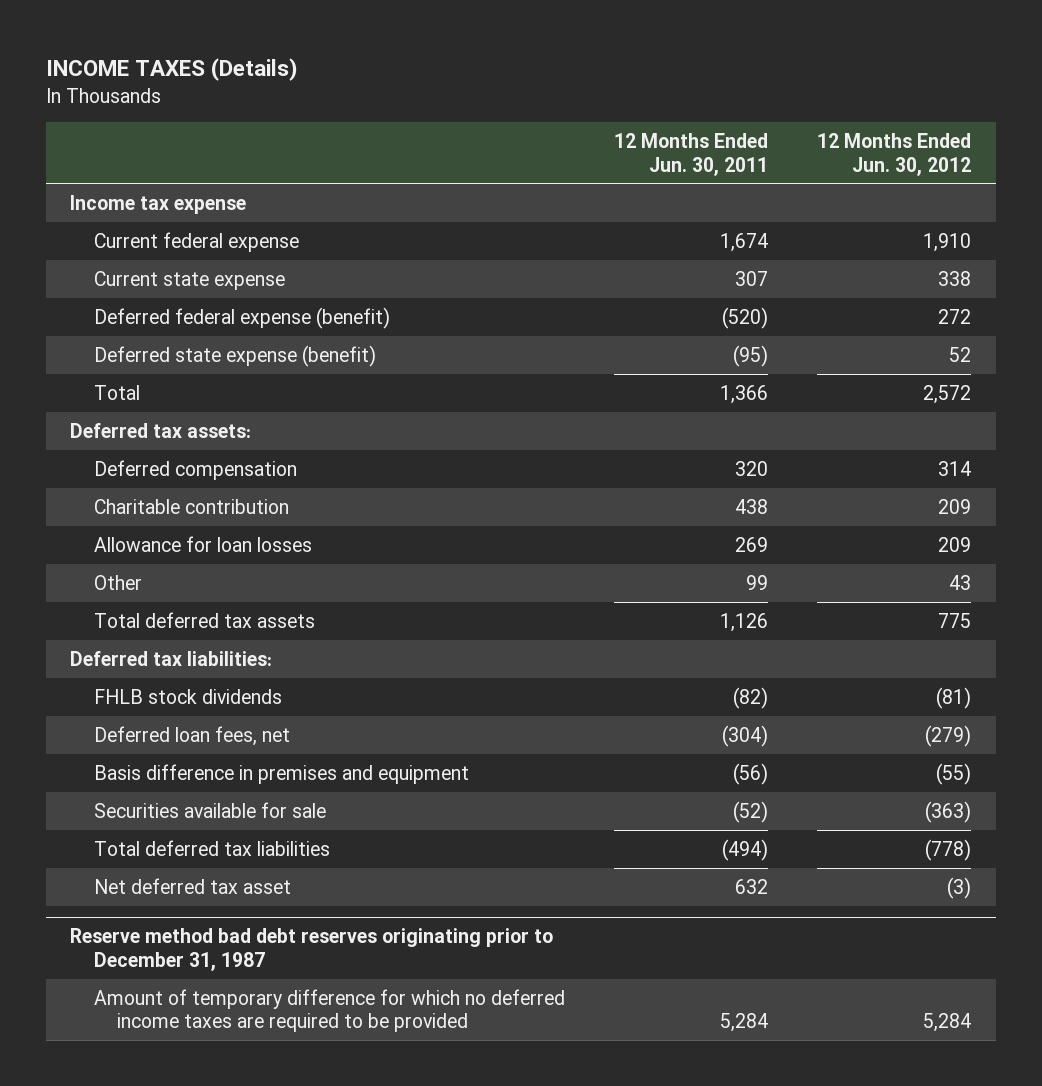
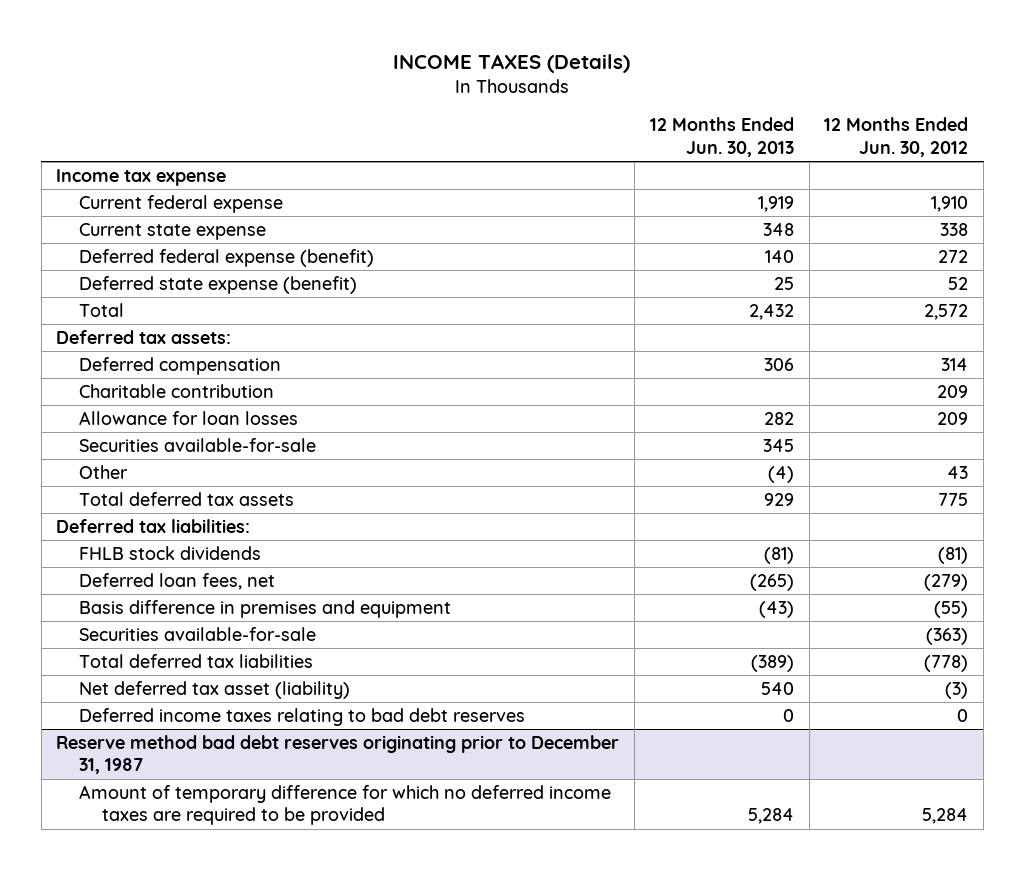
[614,133,769,176] 12 Months Ended Jun. 30, 2011 -> none
none -> [649,117,794,157] 12 Months Ended Jun. 30, 2013
none -> [79,437,317,452] Securities available-for-sale
[93,801,326,818] Securities available for sale -> [79,626,317,641] Securities available-for-sale
[93,877,291,894] Net deferred tax asset -> [79,680,351,699] Net deferred tax asset (liability)
none -> [79,707,526,726] Deferred income taxes relating to bad debt reserves

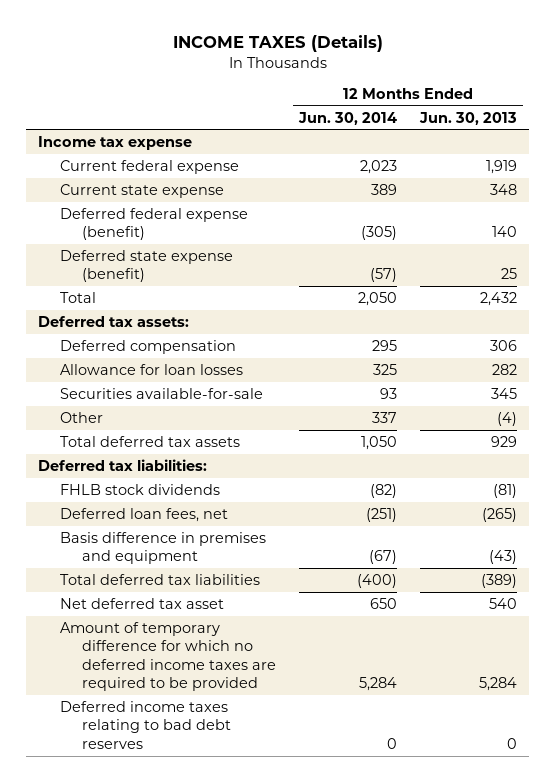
[824,117,969,157] 12 Months Ended Jun. 30, 2012 -> none
none -> [298,111,398,125] Jun. 30, 2014
[79,383,275,398] Charitable contribution -> none
[79,626,317,641] Securities available-for-sale -> none
[56,734,620,775] Reserve method bad debt reserves originating prior to December 31, 1987 -> none
[79,680,351,699] Net deferred tax asset (liability) -> [59,597,224,609] Net deferred tax asset
[79,707,526,726] Deferred income taxes relating to bad debt reserves -> [59,700,231,749] Deferred income taxes relating to bad debt reserves

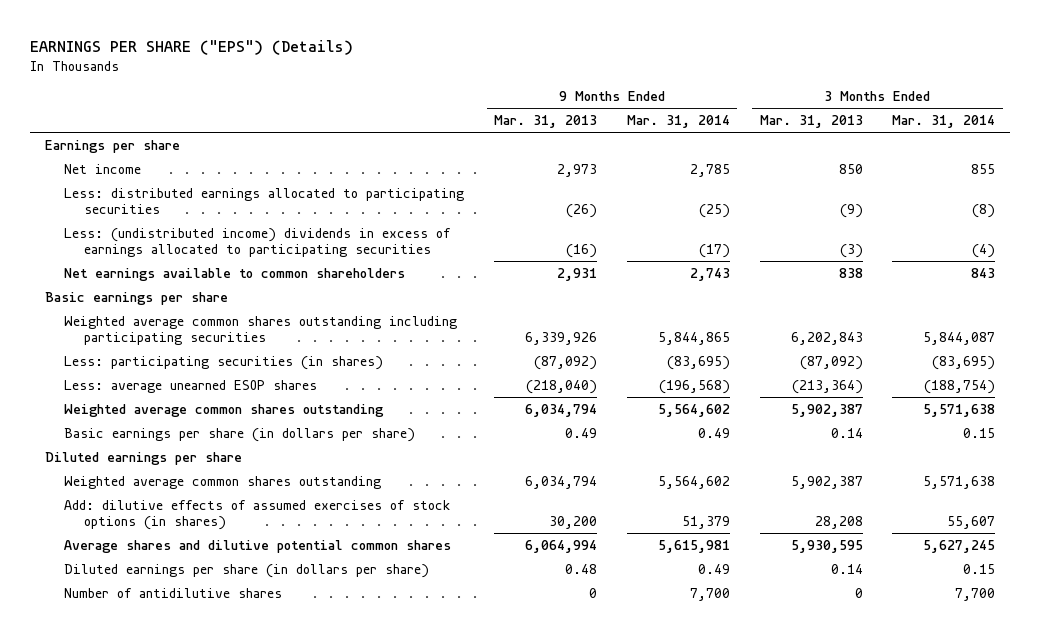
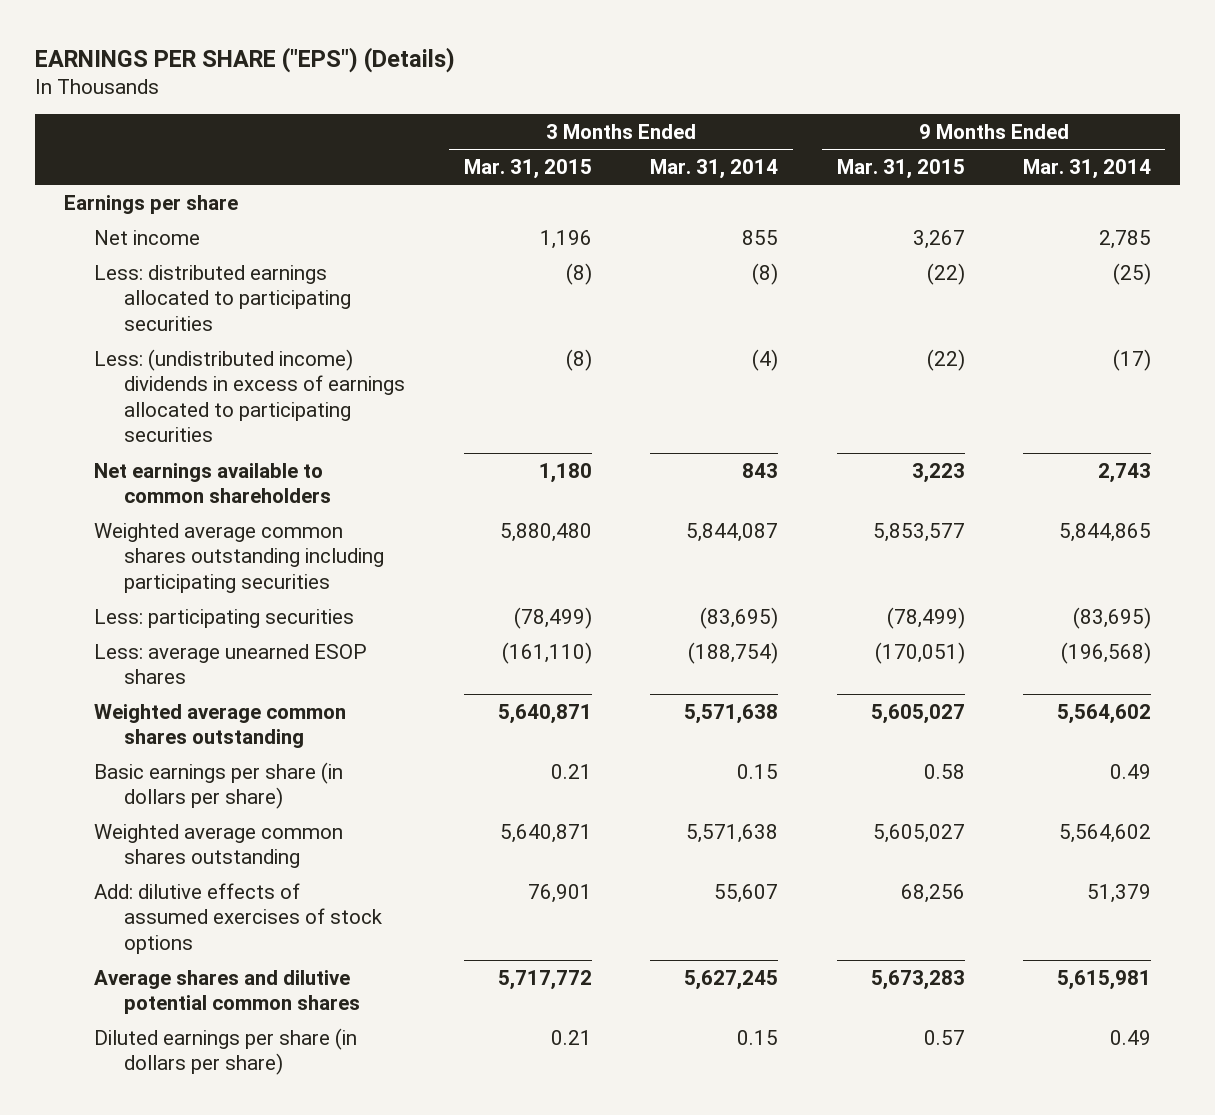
[494,115,598,129] Mar. 31, 2013 -> none
[759,115,863,129] Mar. 31, 2013 -> none
none -> [463,158,592,179] Mar. 31, 2015
none -> [836,158,965,179] Mar. 31, 2015
[45,291,229,305] Basic earnings per share -> none
[64,355,384,370] Less: participating securities (in shares) -> [94,608,355,628] Less: participating securities
[45,451,243,465] Diluted earnings per share -> none
[64,499,451,530] Add: dilutive effects of assumed exercises of stock options (in shares) -> [94,882,383,954] Add: dilutive effects of assumed exercises of stock options
[64,587,283,598] Number of antidilutive shares -> none

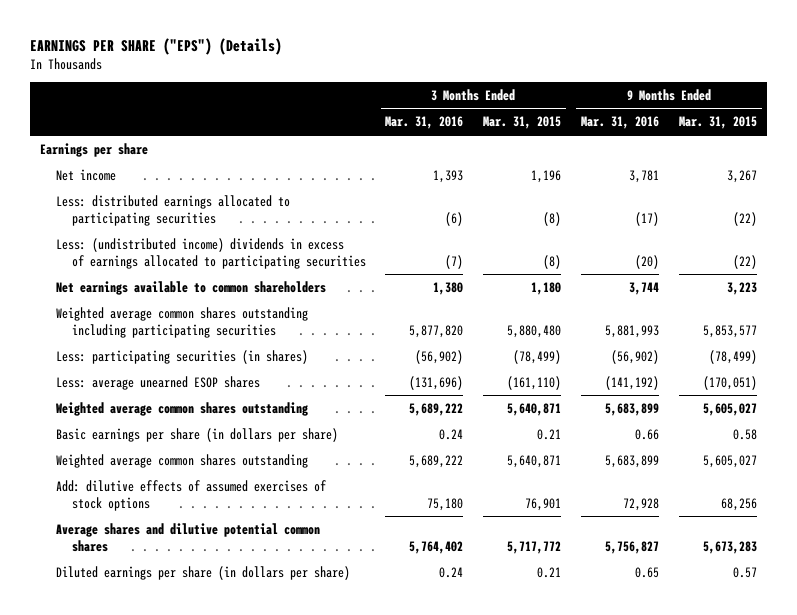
[650,158,779,179] Mar. 31, 2014 -> none
[1022,158,1151,179] Mar. 31, 2014 -> none
none -> [385,116,464,130] Mar. 31, 2016
none -> [581,116,660,130] Mar. 31, 2016
[94,608,355,628] Less: participating securities -> [55,349,308,364] Less: participating securities (in shares)

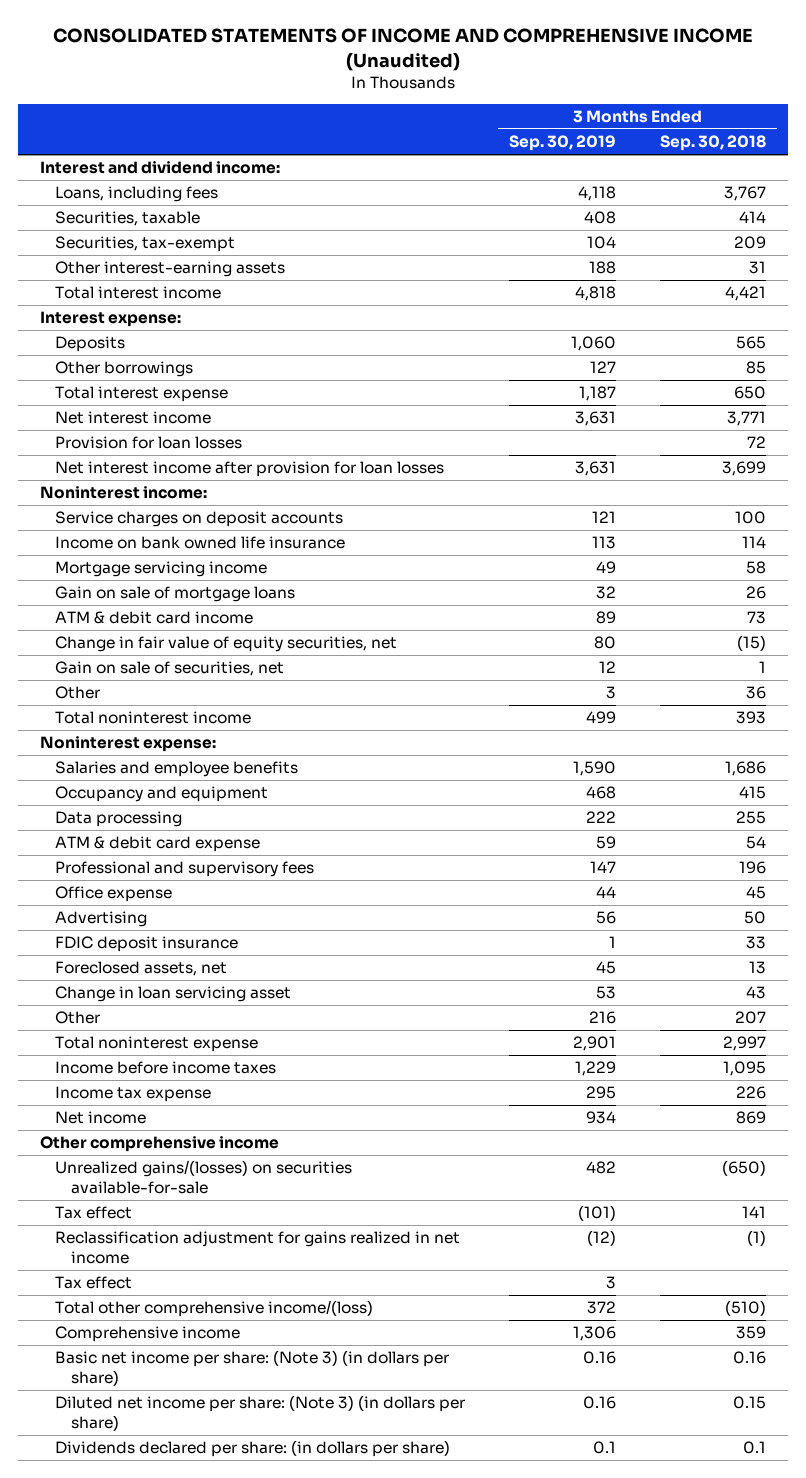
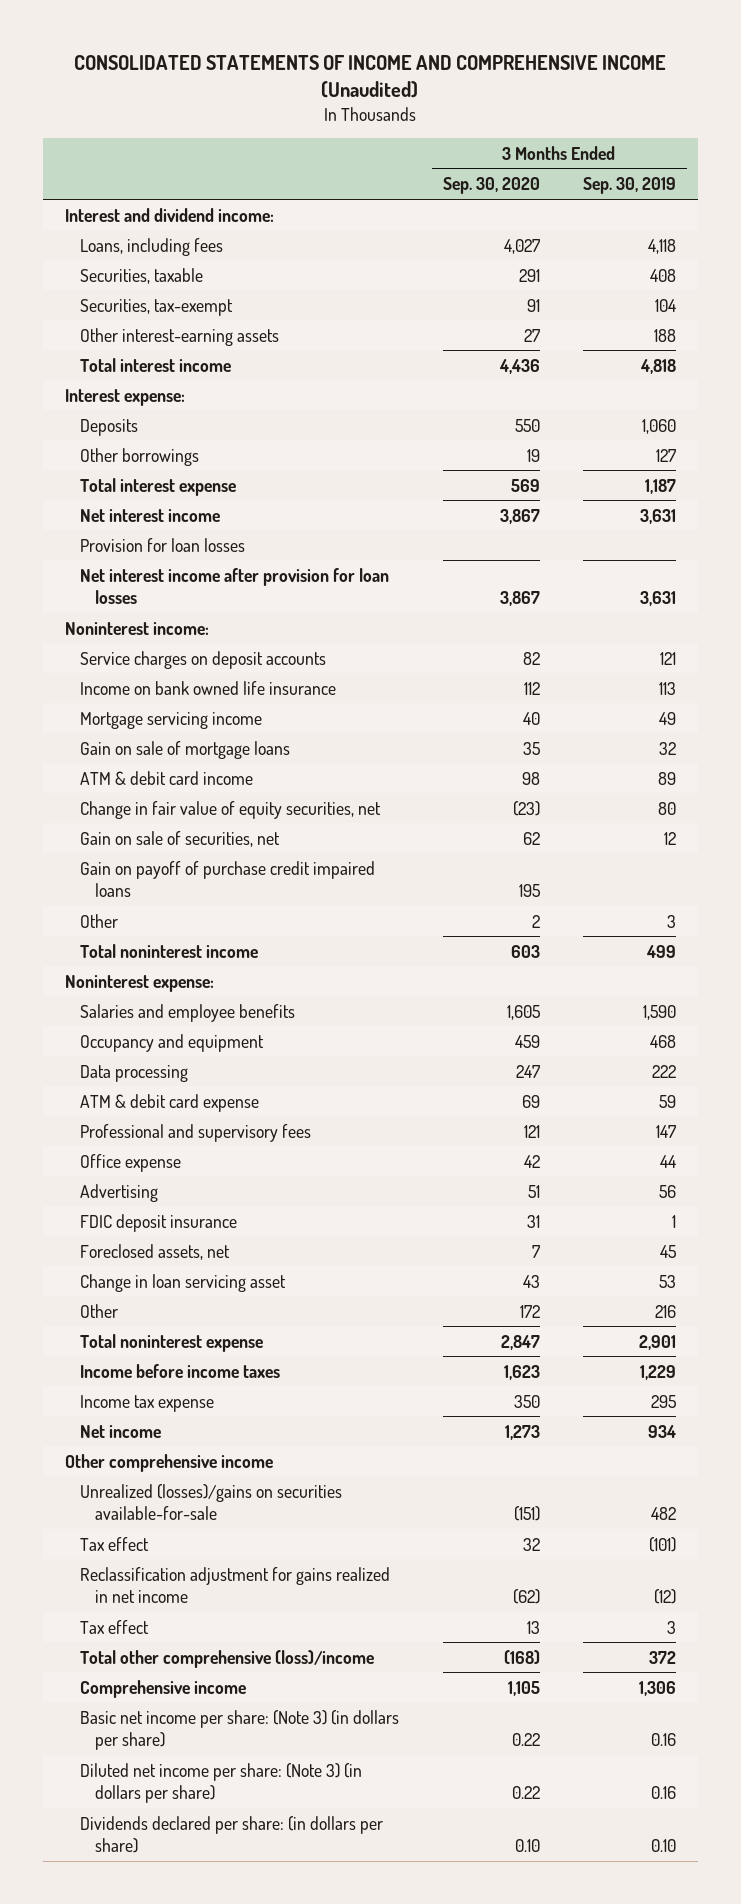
[660,135,767,152] Sep. 30, 2018 -> none
none -> [442,177,540,195] Sep. 30, 2020
none -> [79,860,375,898] Gain on payoff of purchase credit impaired loans
[55,1160,353,1195] Unrealized gains/(losses) on securities available-for-sale -> [79,1483,342,1521] Unrealized (losses)/gains on securities available-for-sale
[55,1300,374,1318] Total other comprehensive income/(loss) -> [79,1649,374,1668] Total other comprehensive (loss)/income
[593,1441,617,1455] 0.1 -> [651,1839,677,1853] 0.10

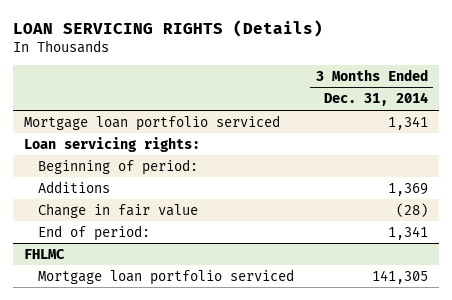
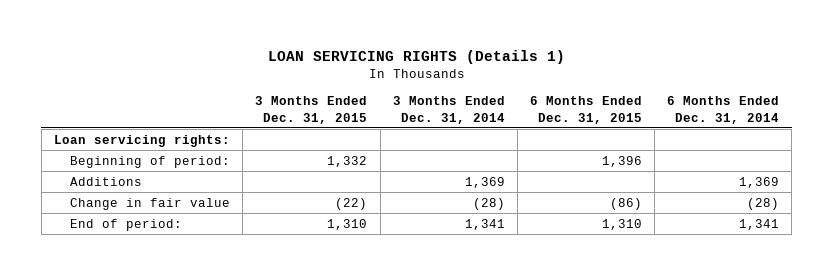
[13,19,324,37] LOAN SERVICING RIGHTS (Details) -> [267,49,565,64] LOAN SERVICING RIGHTS (Details 1)
none -> [255,96,368,124] 3 Months Ended Dec. 31, 2015
none -> [530,96,643,124] 6 Months Ended Dec. 31, 2015
none -> [667,96,780,124] 6 Months Ended Dec. 31, 2014
[24,114,281,131] Mortgage loan portfolio serviced -> none
[24,248,66,259] FHLMC -> none
[38,268,295,285] Mortgage loan portfolio serviced -> none

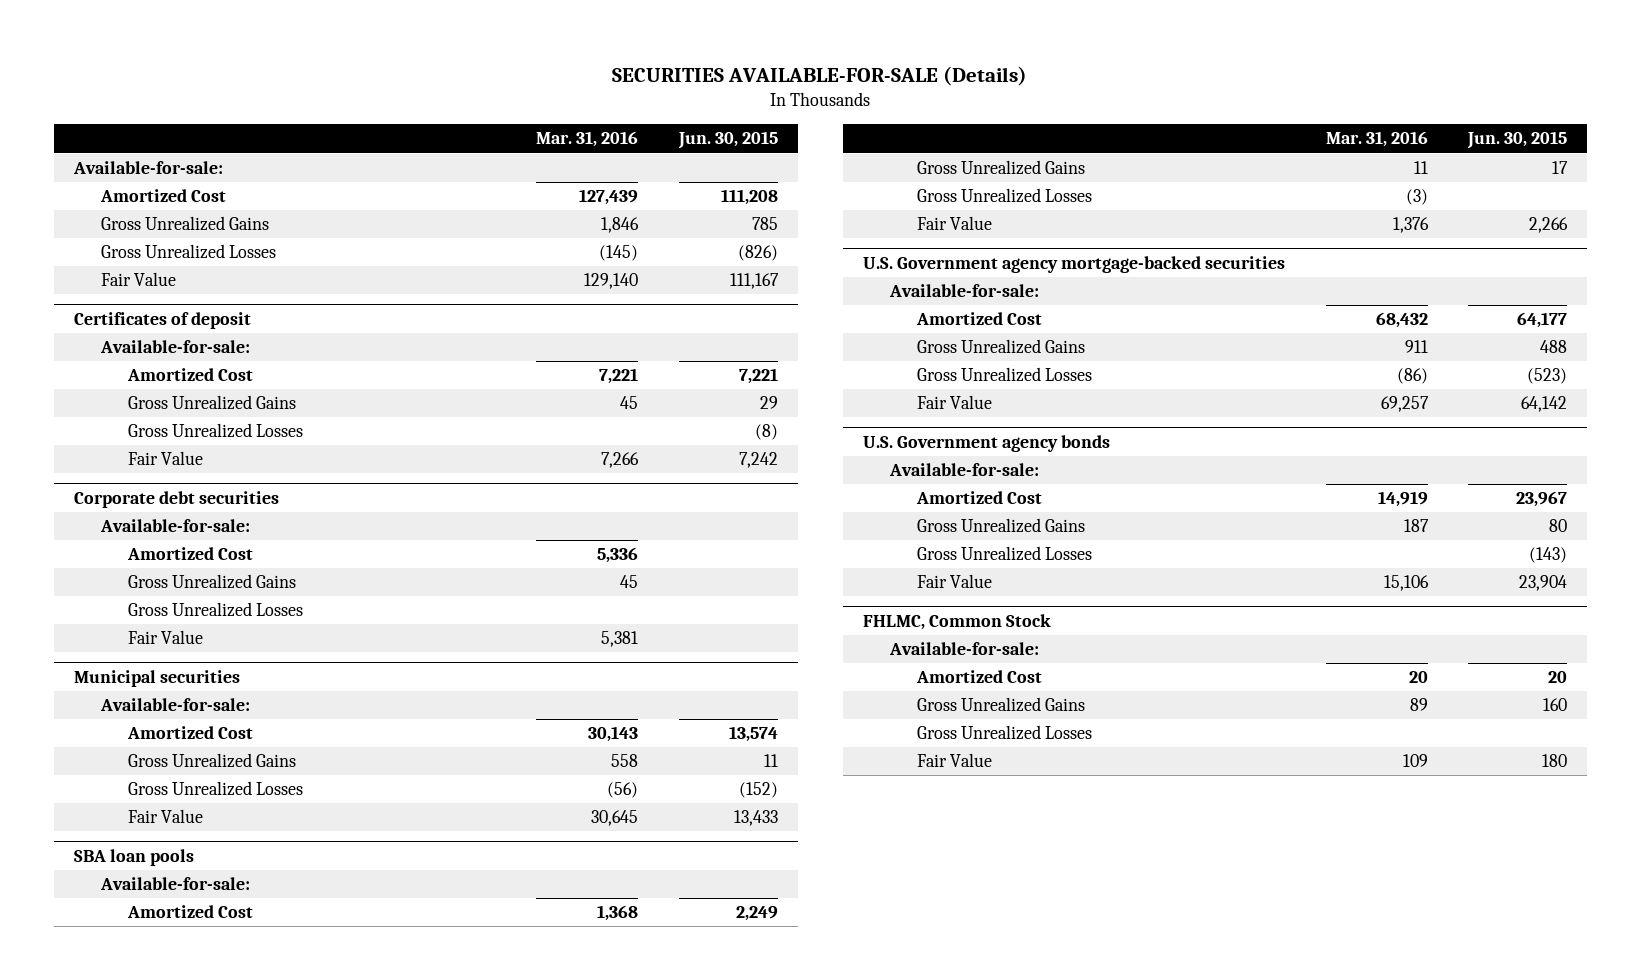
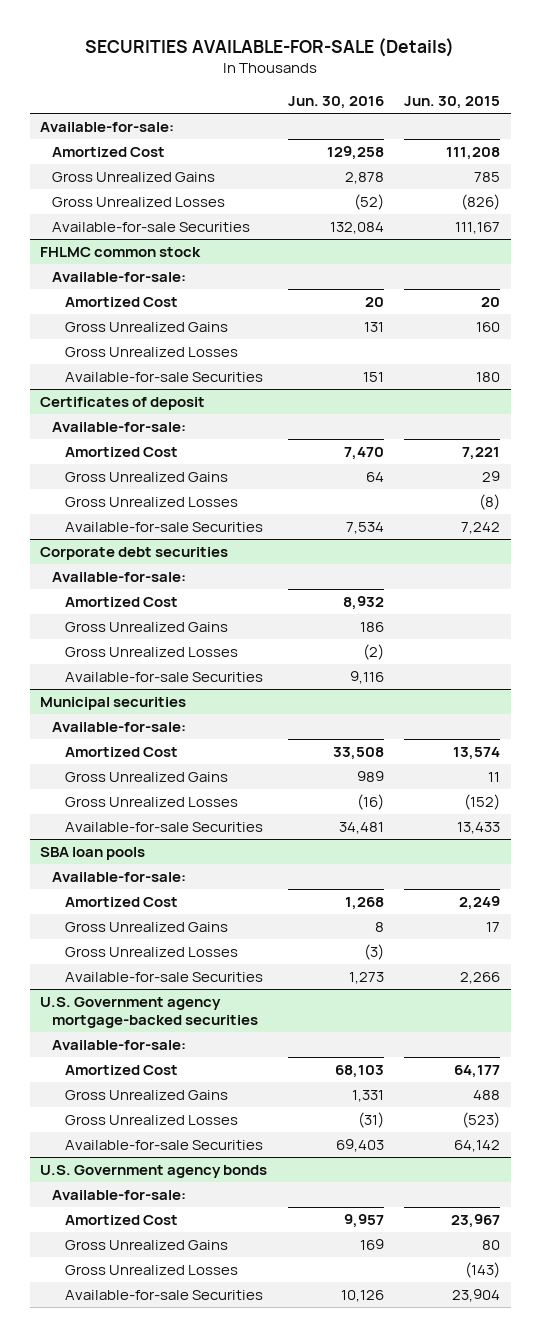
[536,131,639,148] Mar. 31, 2016 -> none
none -> [287,96,384,110] Jun. 30, 2016
[100,272,176,287] Fair Value -> [52,221,251,232] Available-for-sale Securities
none -> [39,246,201,257] FHLMC common stock
none -> [52,271,187,282] Available-for-sale:
none -> [64,296,178,307] Amortized Cost
none -> [64,321,228,332] Gross Unrealized Gains
none -> [64,346,238,357] Gross Unrealized Losses
none -> [64,371,263,382] Available-for-sale Securities
[127,451,203,466] Fair Value -> [64,521,263,532] Available-for-sale Securities
[127,630,203,645] Fair Value -> [64,671,263,682] Available-for-sale Securities
[127,809,203,824] Fair Value -> [64,821,263,832] Available-for-sale Securities
[916,216,992,231] Fair Value -> [64,971,263,982] Available-for-sale Securities
[916,395,992,410] Fair Value -> [64,1139,263,1150] Available-for-sale Securities
[863,613,1052,630] FHLMC, Common Stock -> none
[889,642,1040,656] Available-for-sale: -> none
[915,670,1042,684] Amortized Cost -> none
[916,697,1085,713] Gross Unrealized Gains -> none
[916,725,1092,741] Gross Unrealized Losses -> none
[916,753,992,768] Fair Value -> none
[916,574,992,589] Fair Value -> [64,1289,263,1300] Available-for-sale Securities

